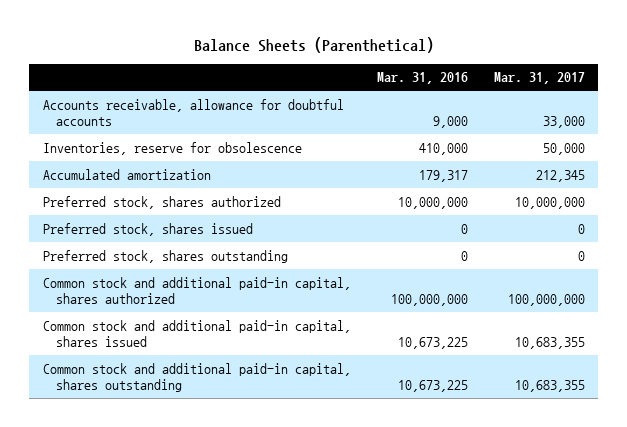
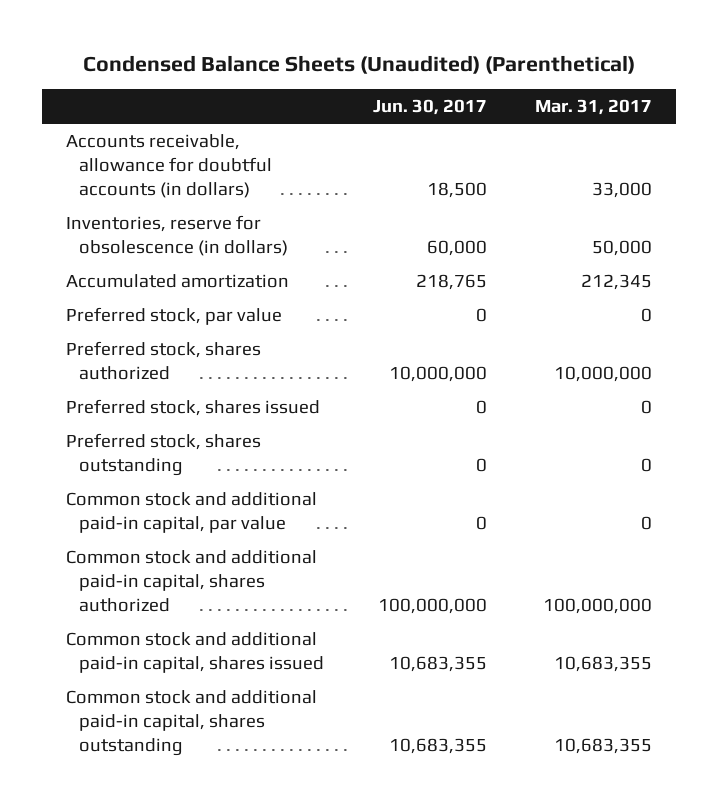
[193,37,434,54] Balance Sheets (Parenthetical) -> [82,54,635,74] Condensed Balance Sheets (Unaudited) (Parenthetical)
[376,72,468,85] Mar. 31, 2016 -> none
none -> [372,99,487,116] Jun. 30, 2017
[42,98,344,126] Accounts receivable, allowance for doubtful accounts -> [65,133,273,199] Accounts receivable, allowance for doubtful accounts (in dollars)
[42,141,302,155] Inventories, reserve for obsolescence -> [65,214,289,257] Inventories, reserve for obsolescence (in dollars)
none -> [65,306,282,325] Preferred stock, par value
none -> [65,491,317,534] Common stock and additional paid-in capital, par value

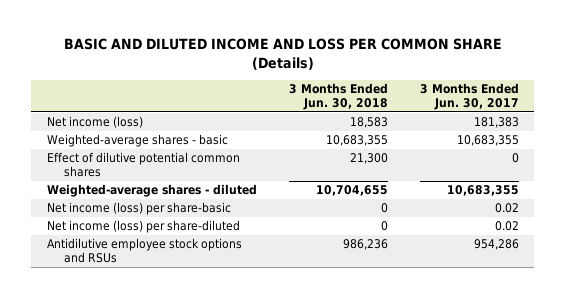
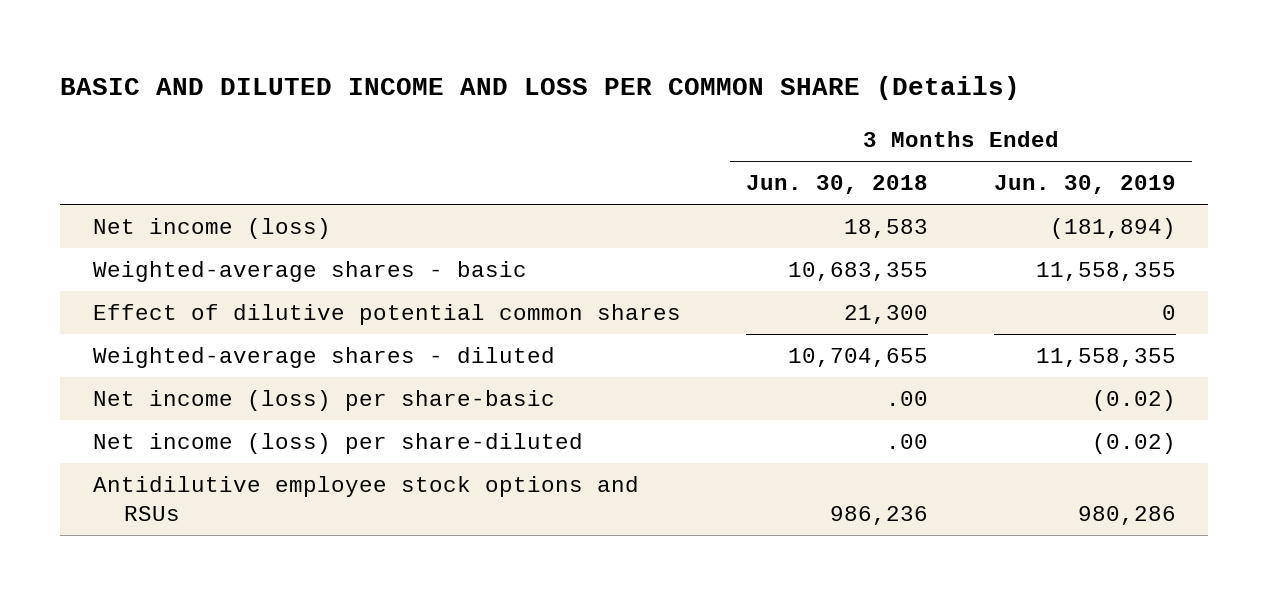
[419,82,519,111] 3 Months Ended Jun. 30, 2017 -> none
none -> [993,175,1176,195] Jun. 30, 2019
[380,203,388,214] 0 -> [886,391,929,407] .00
[380,221,388,232] 0 -> [886,434,929,450] .00

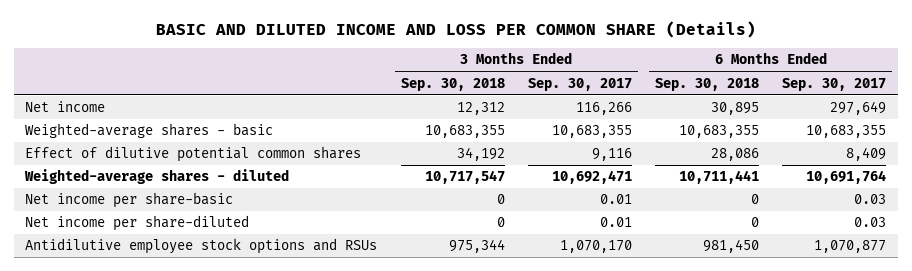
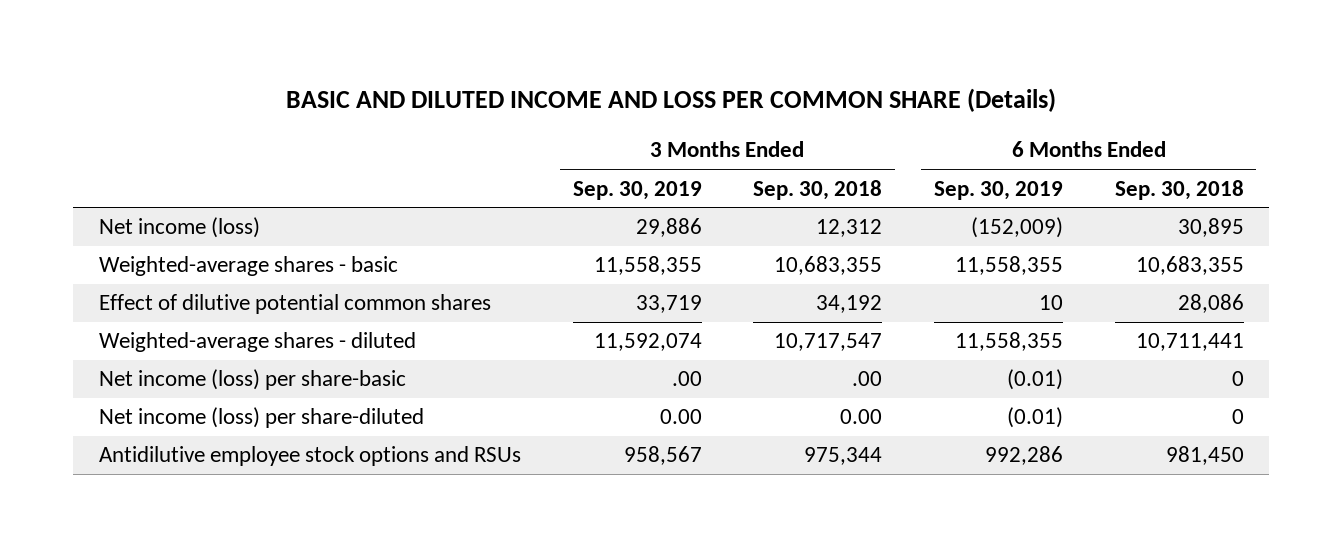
[527,77,632,91] Sep. 30, 2017 -> none
[782,77,887,91] Sep. 30, 2017 -> none
none -> [572,180,702,200] Sep. 30, 2019
none -> [933,180,1063,200] Sep. 30, 2019
[25,101,106,113] Net income -> [98,217,260,239] Net income (loss)
[25,192,234,209] Net income per share-basic -> [98,369,406,391] Net income (loss) per share-basic
[496,194,505,205] 0 -> [852,371,883,387] .00
[25,215,250,232] Net income per share-diluted -> [98,407,424,429] Net income (loss) per share-diluted
[496,217,505,228] 0 -> [840,409,883,425] 0.00

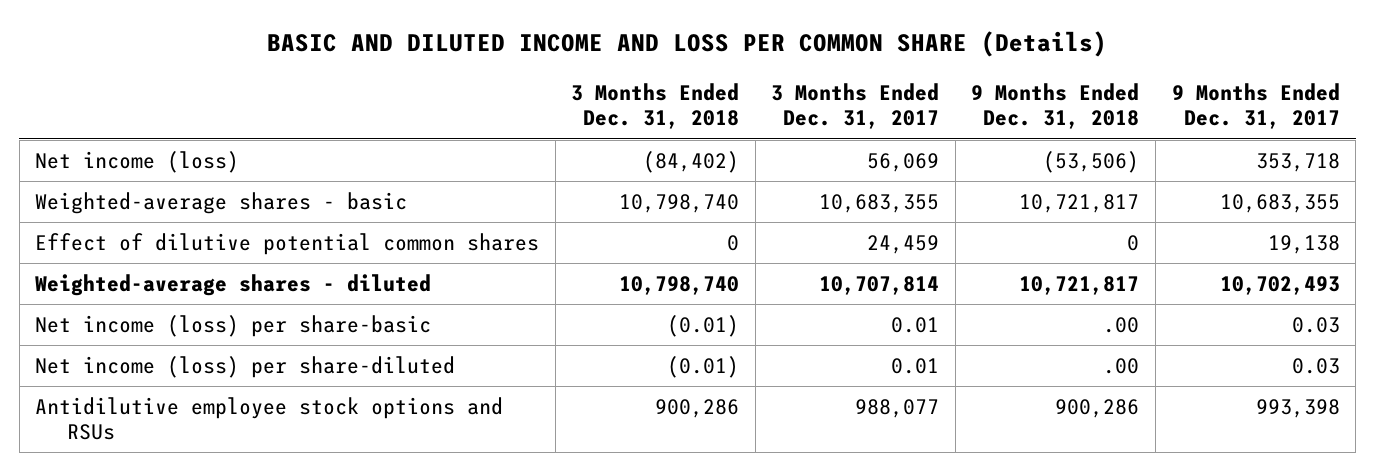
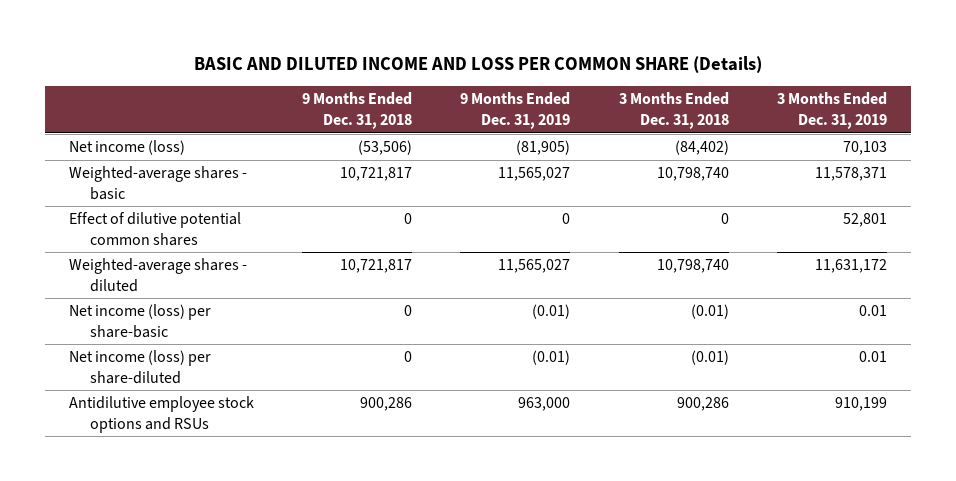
[771,83,940,130] 3 Months Ended Dec. 31, 2017 -> none
[1171,83,1340,130] 9 Months Ended Dec. 31, 2017 -> none
none -> [460,92,571,129] 9 Months Ended Dec. 31, 2019
none -> [776,92,887,129] 3 Months Ended Dec. 31, 2019
[1103,316,1140,333] .00 -> [404,305,413,317] 0
[1103,357,1140,374] .00 -> [404,351,413,363] 0

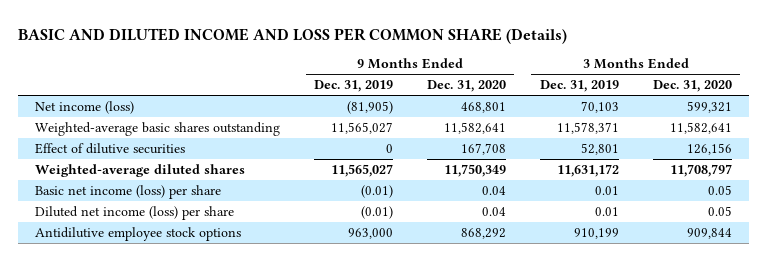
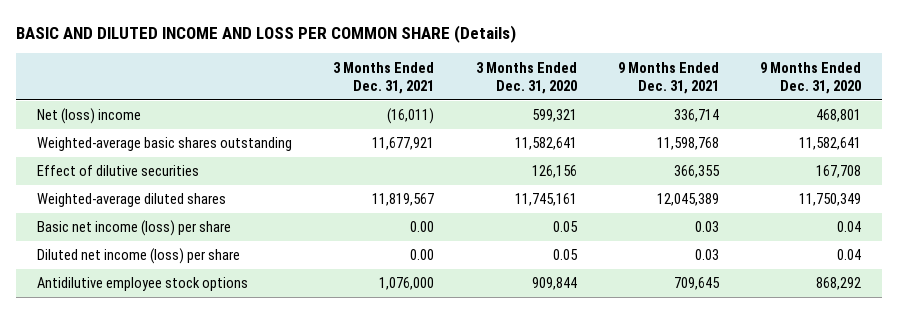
[314,80,394,93] Dec. 31, 2019 -> none
[539,80,619,93] Dec. 31, 2019 -> none
none -> [333,61,435,94] 3 Months Ended Dec. 31, 2021
none -> [617,61,719,94] 9 Months Ended Dec. 31, 2021
[35,100,135,114] Net income (loss) -> [36,108,141,125] Net (loss) income
[669,163,732,177] 11,708,797 -> [514,193,577,207] 11,745,161

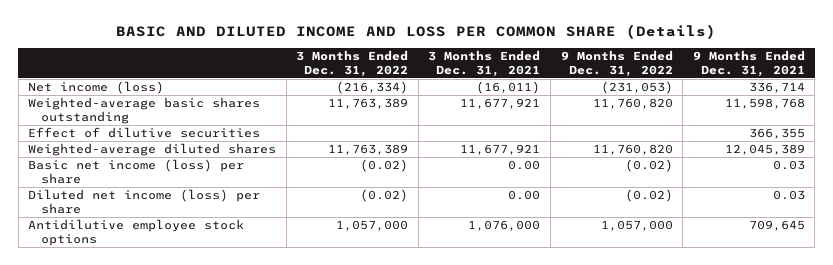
[475,61,577,94] 3 Months Ended Dec. 31, 2020 -> none
[760,61,862,94] 9 Months Ended Dec. 31, 2020 -> none
none -> [296,50,409,77] 3 Months Ended Dec. 31, 2022
none -> [560,50,673,77] 9 Months Ended Dec. 31, 2022
[36,108,141,125] Net (loss) income -> [28,81,165,95] Net income (loss)
[372,193,435,207] 11,819,567 -> [460,144,541,156] 11,677,921

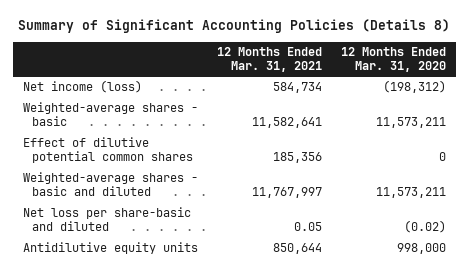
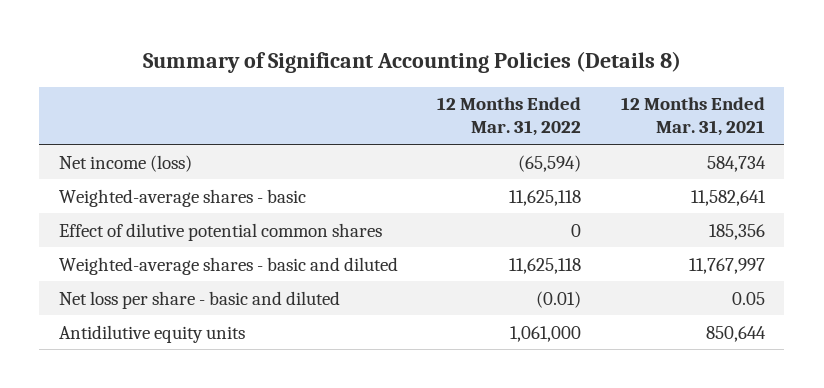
[341,47,447,72] 12 Months Ended Mar. 31, 2020 -> none
none -> [437,97,582,137] 12 Months Ended Mar. 31, 2022
[22,207,191,232] Net loss per share-basic and diluted -> [59,290,341,309] Net loss per share - basic and diluted

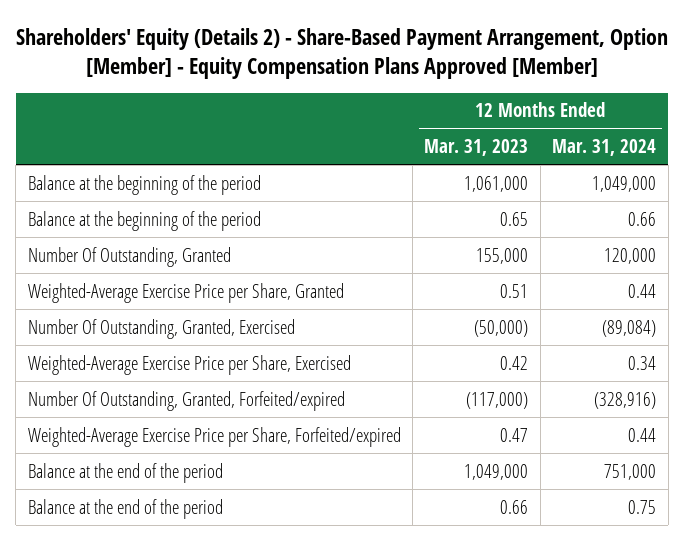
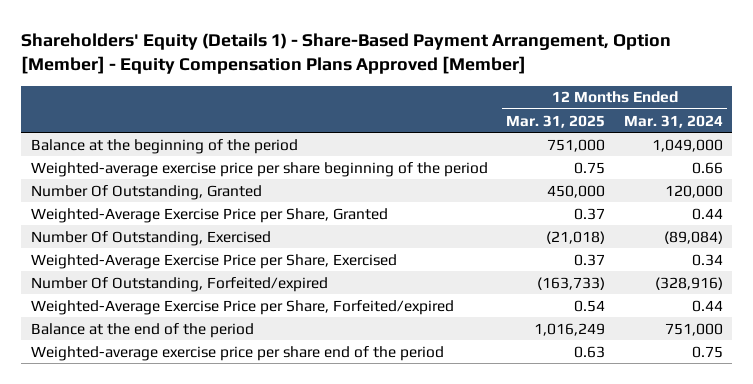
[15,27,668,80] Shareholders' Equity (Details 2) - Share-Based Payment Arrangement, Option [Member] - Equity Compensation Plans Approved [Member] -> [21,32,672,74] Shareholders' Equity (Details 1) - Share-Based Payment Arrangement, Option [Member] - Equity Compensation Plans Approved [Member]
[424,139,529,157] Mar. 31, 2023 -> none
none -> [506,114,606,128] Mar. 31, 2025
[27,210,261,231] Balance at the beginning of the period -> [30,161,488,177] Weighted-average exercise price per share beginning of the period
[27,318,295,339] Number Of Outstanding, Granted, Exercised -> [30,230,271,246] Number Of Outstanding, Exercised
[27,390,345,411] Number Of Outstanding, Granted, Forfeited/expired -> [30,276,328,292] Number Of Outstanding, Forfeited/expired
[27,498,223,519] Balance at the end of the period -> [30,345,444,361] Weighted-average exercise price per share end of the period

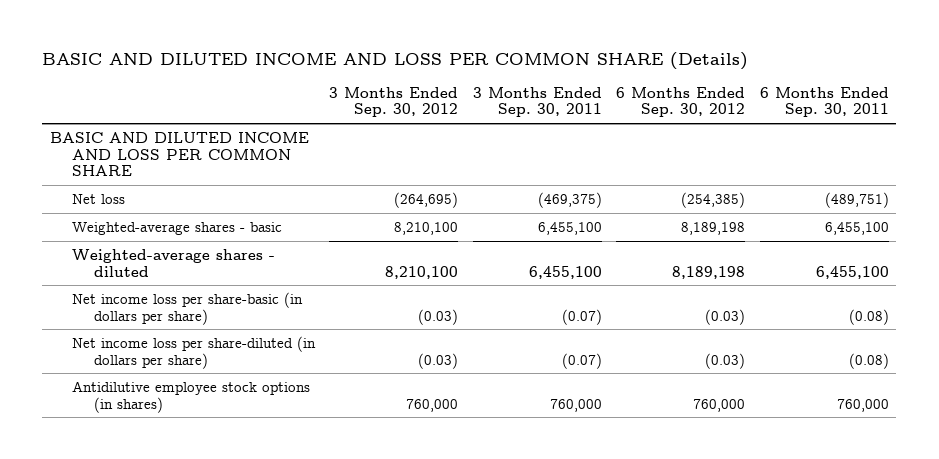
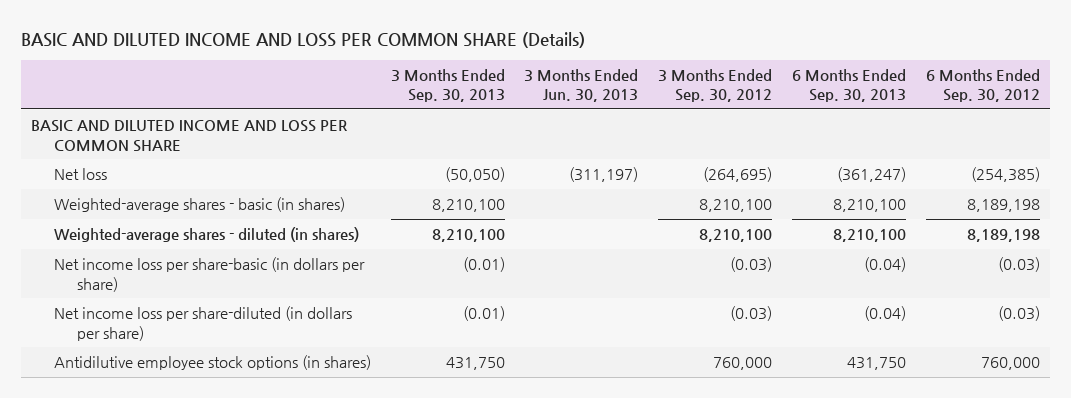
[472,86,602,118] 3 Months Ended Sep. 30, 2011 -> none
[759,86,889,118] 6 Months Ended Sep. 30, 2011 -> none
none -> [390,68,505,103] 3 Months Ended Sep. 30, 2013
none -> [524,68,639,103] 3 Months Ended Jun. 30, 2013
none -> [791,68,906,103] 6 Months Ended Sep. 30, 2013
[71,221,282,235] Weighted-average shares - basic -> [53,197,345,213] Weighted-average shares - basic (in shares)
[71,248,275,277] Weighted-average shares - diluted -> [53,227,359,243] Weighted-average shares - diluted (in shares)

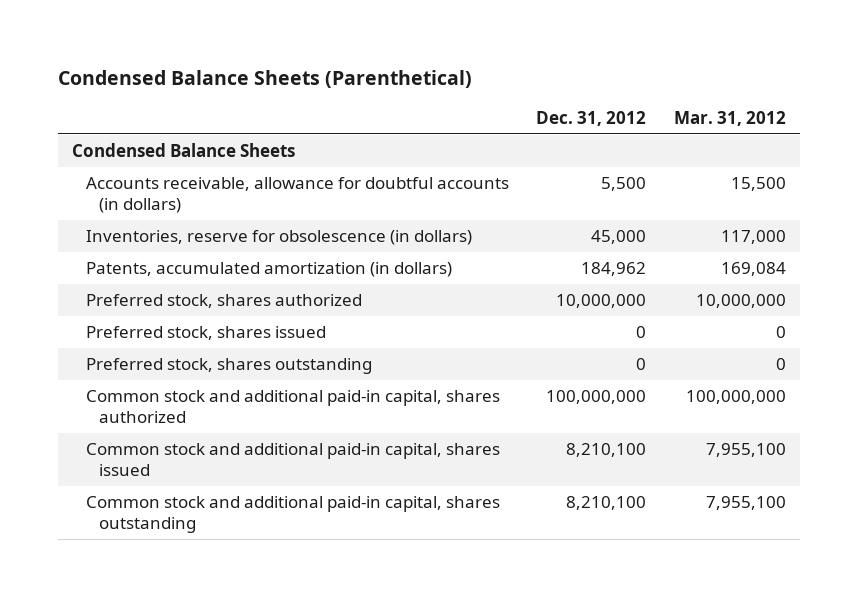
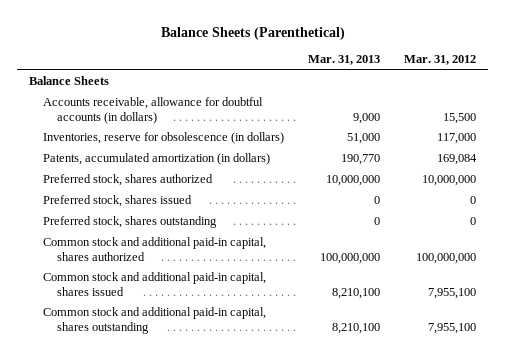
[58,69,473,88] Condensed Balance Sheets (Parenthetical) -> [160,26,345,40] Balance Sheets (Parenthetical)
[536,110,647,126] Dec. 31, 2012 -> none
none -> [307,55,380,66] Mar. 31, 2013
[72,143,296,158] Condensed Balance Sheets -> [29,76,110,86] Balance Sheets

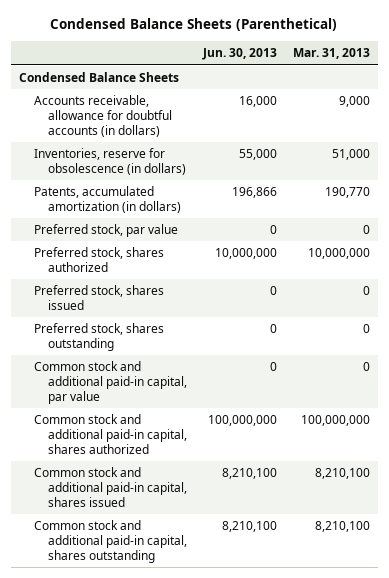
[160,26,345,40] Balance Sheets (Parenthetical) -> [50,18,338,32] Condensed Balance Sheets (Parenthetical)
[403,55,476,66] Mar. 31, 2012 -> none
none -> [202,48,278,61] Jun. 30, 2013
[29,76,110,86] Balance Sheets -> [18,71,179,82] Condensed Balance Sheets
none -> [33,223,178,237] Preferred stock, par value
none -> [33,360,188,404] Common stock and additional paid-in capital, par value

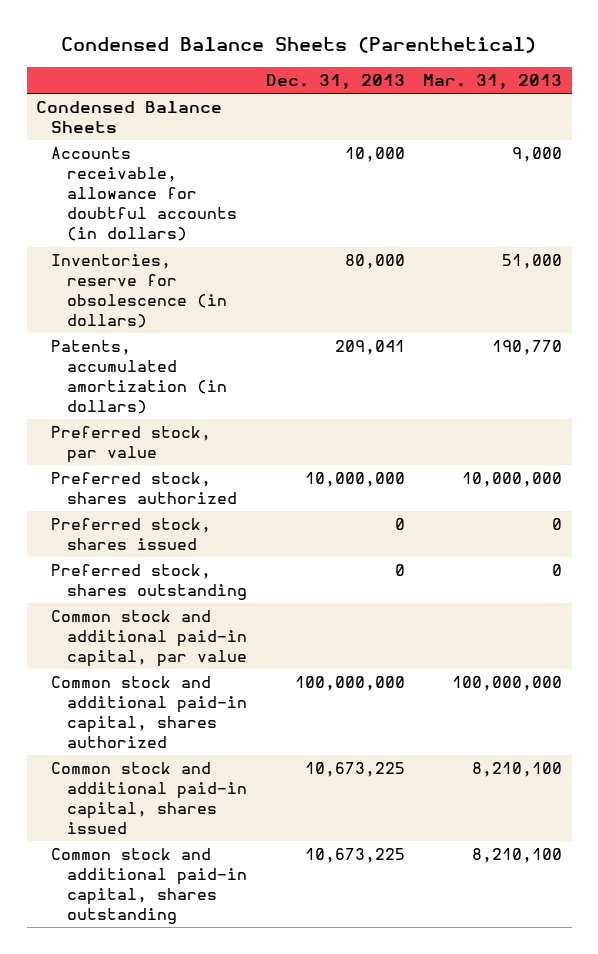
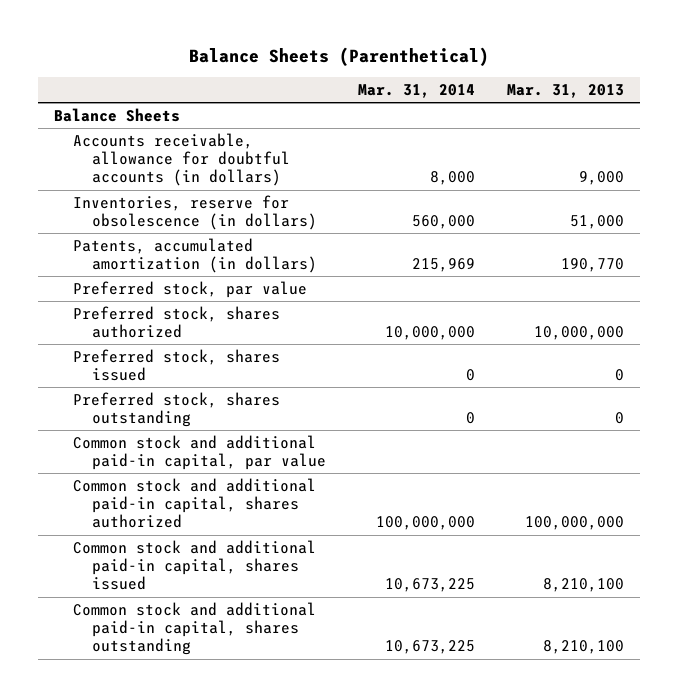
[61,37,537,54] Condensed Balance Sheets (Parenthetical) -> [189,47,490,67] Balance Sheets (Parenthetical)
[265,74,405,90] Dec. 31, 2013 -> none
none -> [358,84,476,99] Mar. 31, 2014
[36,101,223,134] Condensed Balance Sheets -> [54,107,181,122] Balance Sheets

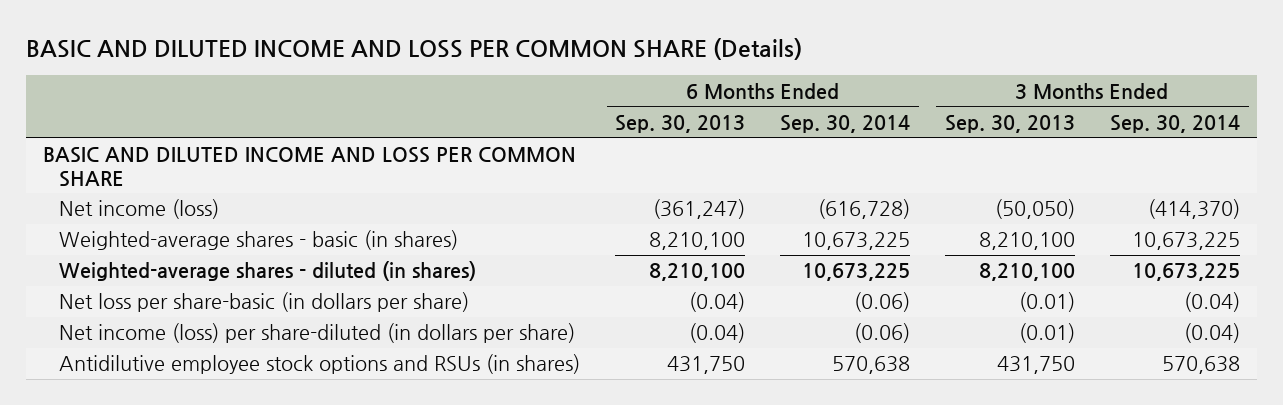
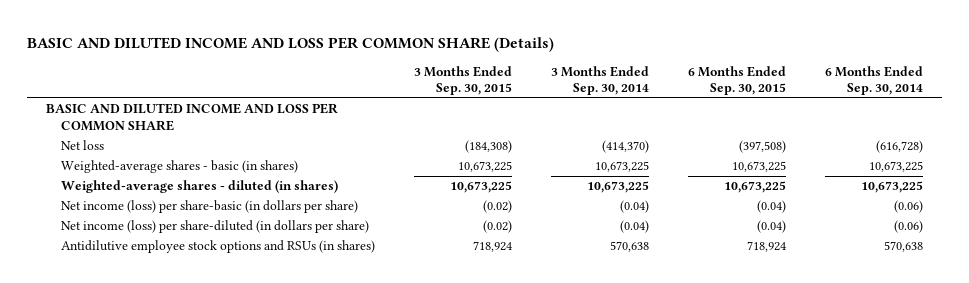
[615,114,746,133] Sep. 30, 2013 -> none
[945,114,1076,133] Sep. 30, 2013 -> none
none -> [413,65,512,96] 3 Months Ended Sep. 30, 2015
none -> [687,65,786,96] 6 Months Ended Sep. 30, 2015
[59,199,220,220] Net income (loss) -> [60,140,104,151] Net loss
[59,292,470,313] Net loss per share-basic (in dollars per share) -> [60,200,358,214] Net income (loss) per share-basic (in dollars per share)

